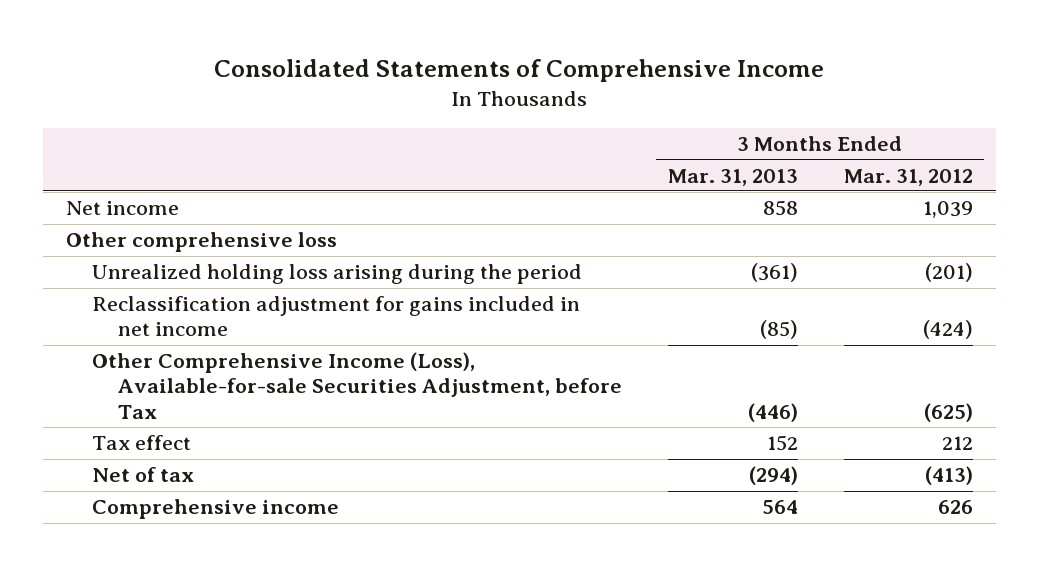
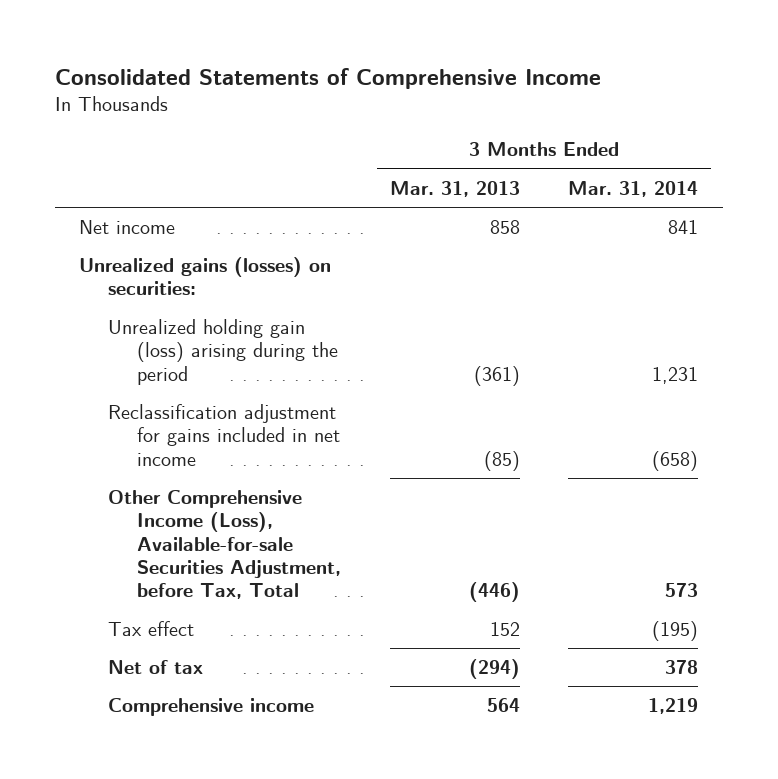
[843,168,973,186] Mar. 31, 2012 -> none
none -> [568,180,699,197] Mar. 31, 2014
[66,232,338,253] Other comprehensive loss -> none
none -> [79,256,332,296] Unrealized gains (losses) on securities:
[92,264,583,285] Unrealized holding loss arising during the period -> [108,318,338,385] Unrealized holding gain (loss) arising during the period
[92,352,623,419] Other Comprehensive Income (Loss), Available-for-sale Securities Adjustment, before Tax -> [108,489,341,600] Other Comprehensive Income (Loss), Available-for-sale Securities Adjustment, before Tax, Total

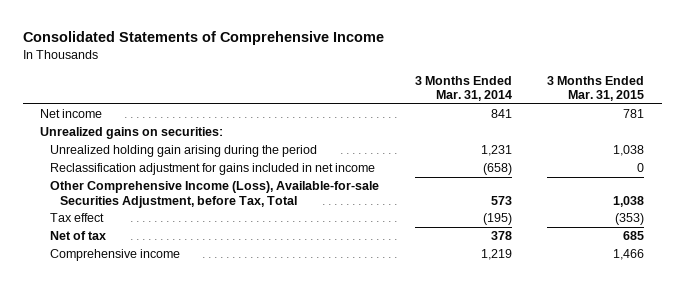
[389,180,520,197] Mar. 31, 2013 -> none
none -> [547,75,645,102] 3 Months Ended Mar. 31, 2015
[79,256,332,296] Unrealized gains (losses) on securities: -> [40,127,224,140] Unrealized gains on securities:
[108,318,338,385] Unrealized holding gain (loss) arising during the period -> [50,145,318,158] Unrealized holding gain arising during the period

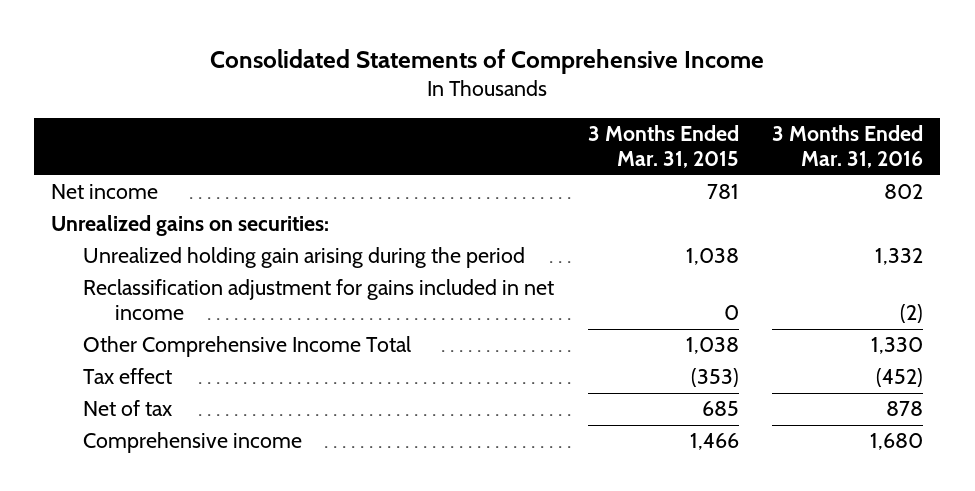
[414,75,512,102] 3 Months Ended Mar. 31, 2014 -> none
none -> [772,125,924,169] 3 Months Ended Mar. 31, 2016
[50,181,380,208] Other Comprehensive Income (Loss), Available-for-sale Securities Adjustment, before Tax, Total -> [83,336,412,358] Other Comprehensive Income Total

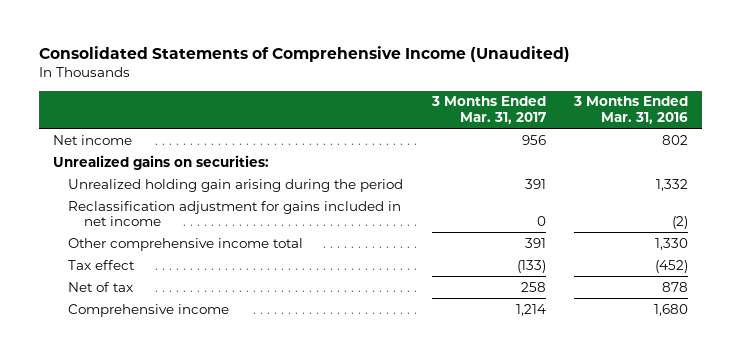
[210,48,765,74] Consolidated Statements of Comprehensive Income -> [38,46,570,63] Consolidated Statements of Comprehensive Income (Unaudited)
[587,125,739,169] 3 Months Ended Mar. 31, 2015 -> none
none -> [430,96,546,124] 3 Months Ended Mar. 31, 2017
[83,336,412,358] Other Comprehensive Income Total -> [68,237,304,251] Other comprehensive income total

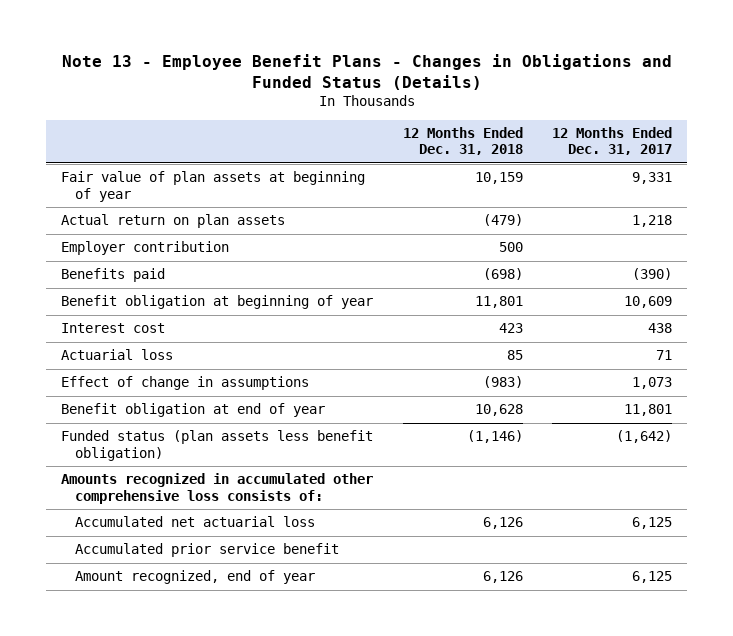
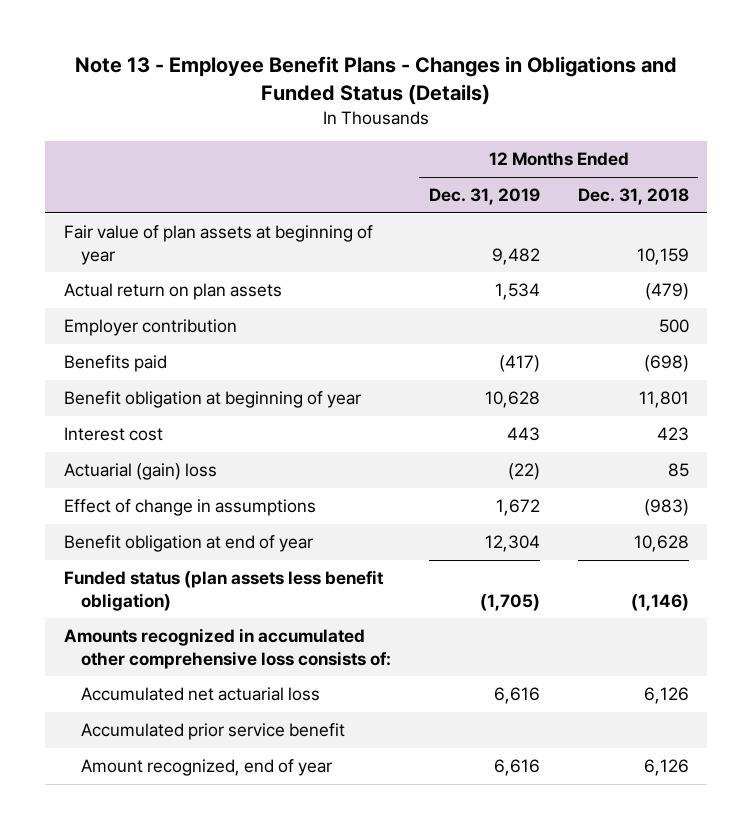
[552,126,673,156] 12 Months Ended Dec. 31, 2017 -> none
none -> [428,188,540,206] Dec. 31, 2019
[60,349,173,361] Actuarial loss -> [63,463,217,481] Actuarial (gain) loss

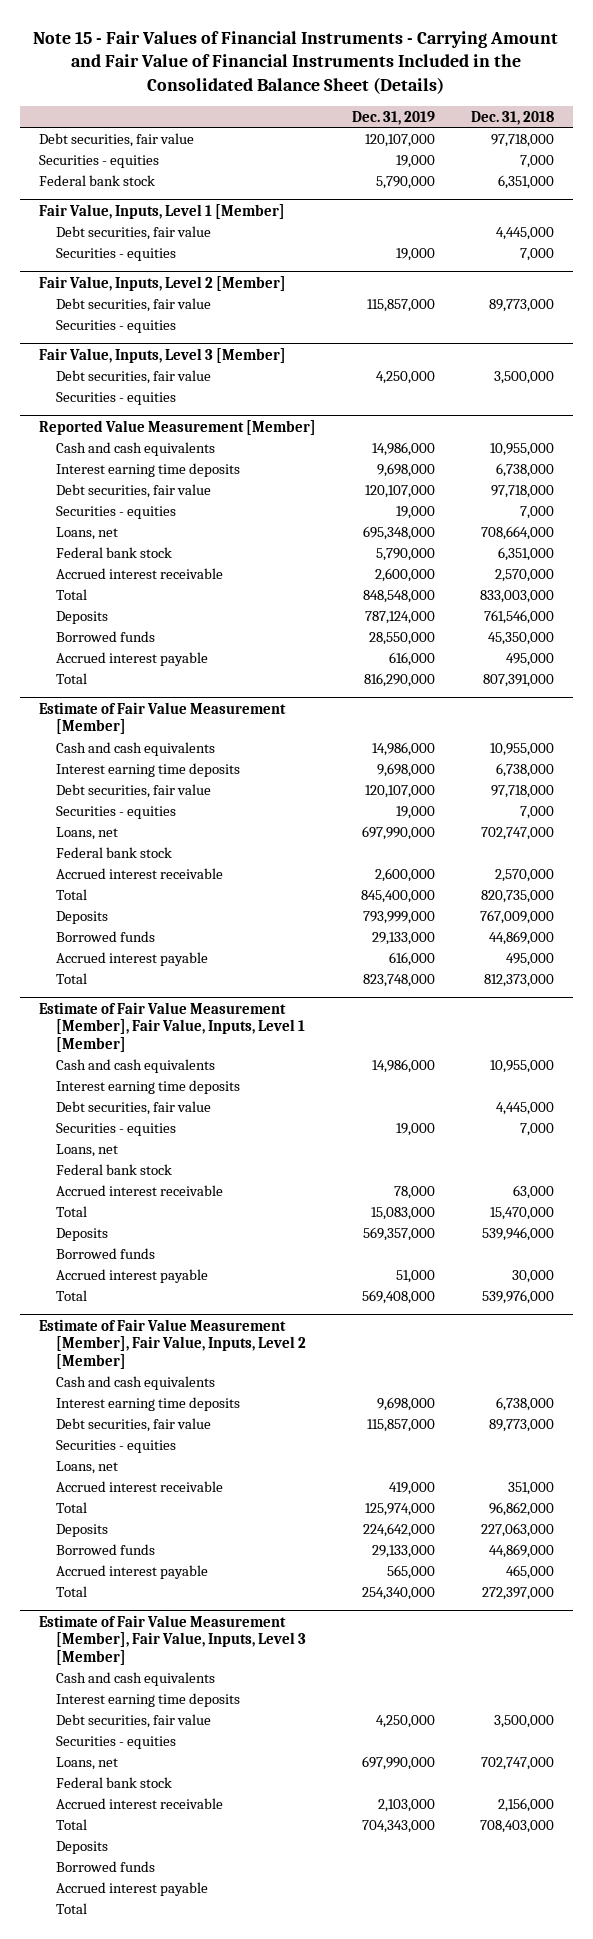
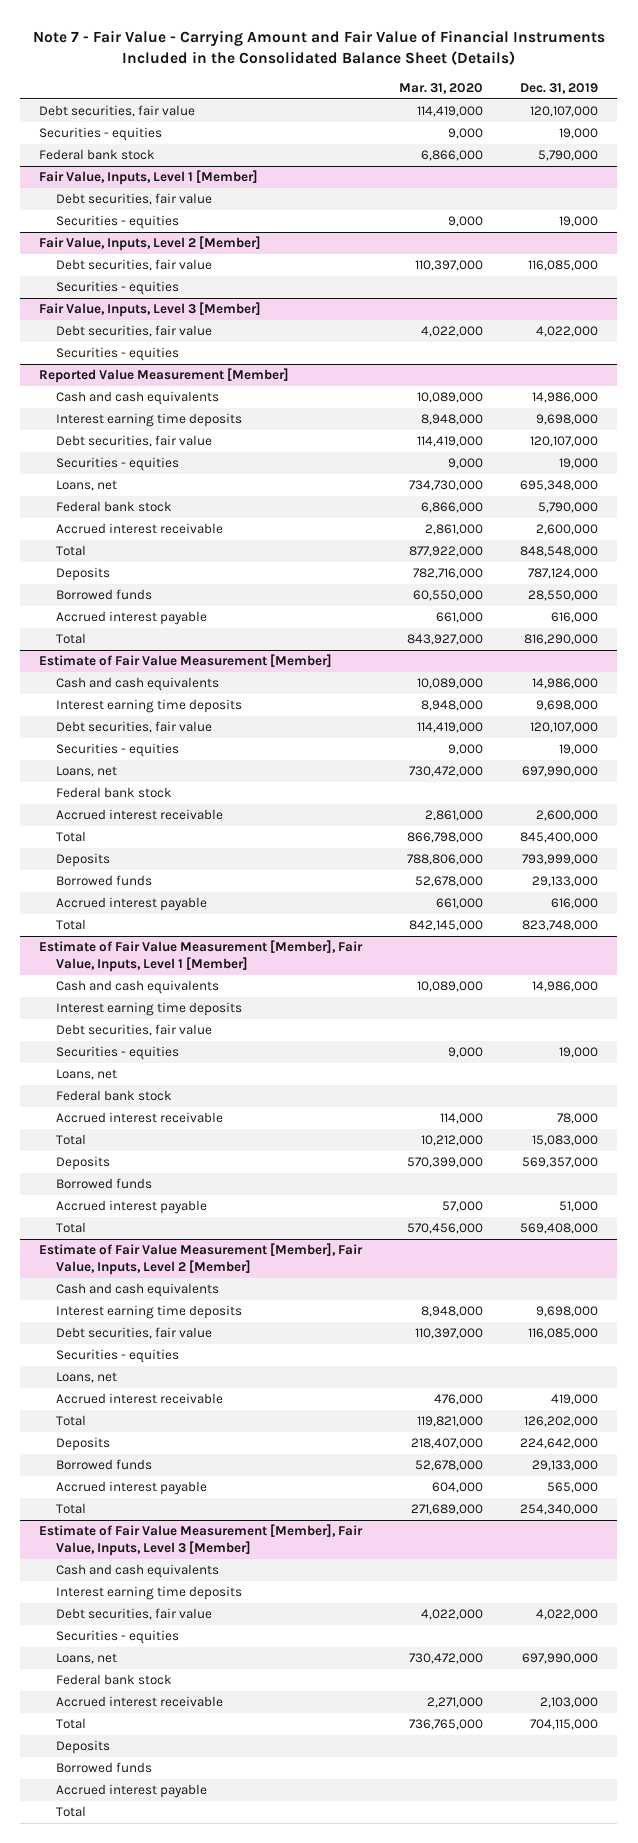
[33,30,559,94] Note 15 - Fair Values of Financial Instruments - Carrying Amount and Fair Value of Financial Instruments Included in the Consolidated Balance Sheet (Details) -> [32,29,605,65] Note 7 - Fair Value - Carrying Amount and Fair Value of Financial Instruments Included in the Consolidated Balance Sheet (Details)
[471,110,555,125] Dec. 31, 2018 -> none
none -> [399,82,484,94] Mar. 31, 2020
[366,298,435,312] 115,857,000 -> [528,260,599,272] 116,085,000
[375,370,435,384] 4,250,000 -> [536,326,599,338] 4,022,000
[366,1418,435,1432] 115,857,000 -> [528,1328,599,1340] 116,085,000
[364,1502,435,1516] 125,974,000 -> [524,1416,599,1428] 126,202,000
[375,1714,435,1728] 4,250,000 -> [536,1609,599,1621] 4,022,000
[361,1819,435,1833] 704,343,000 -> [530,1719,599,1731] 704,115,000

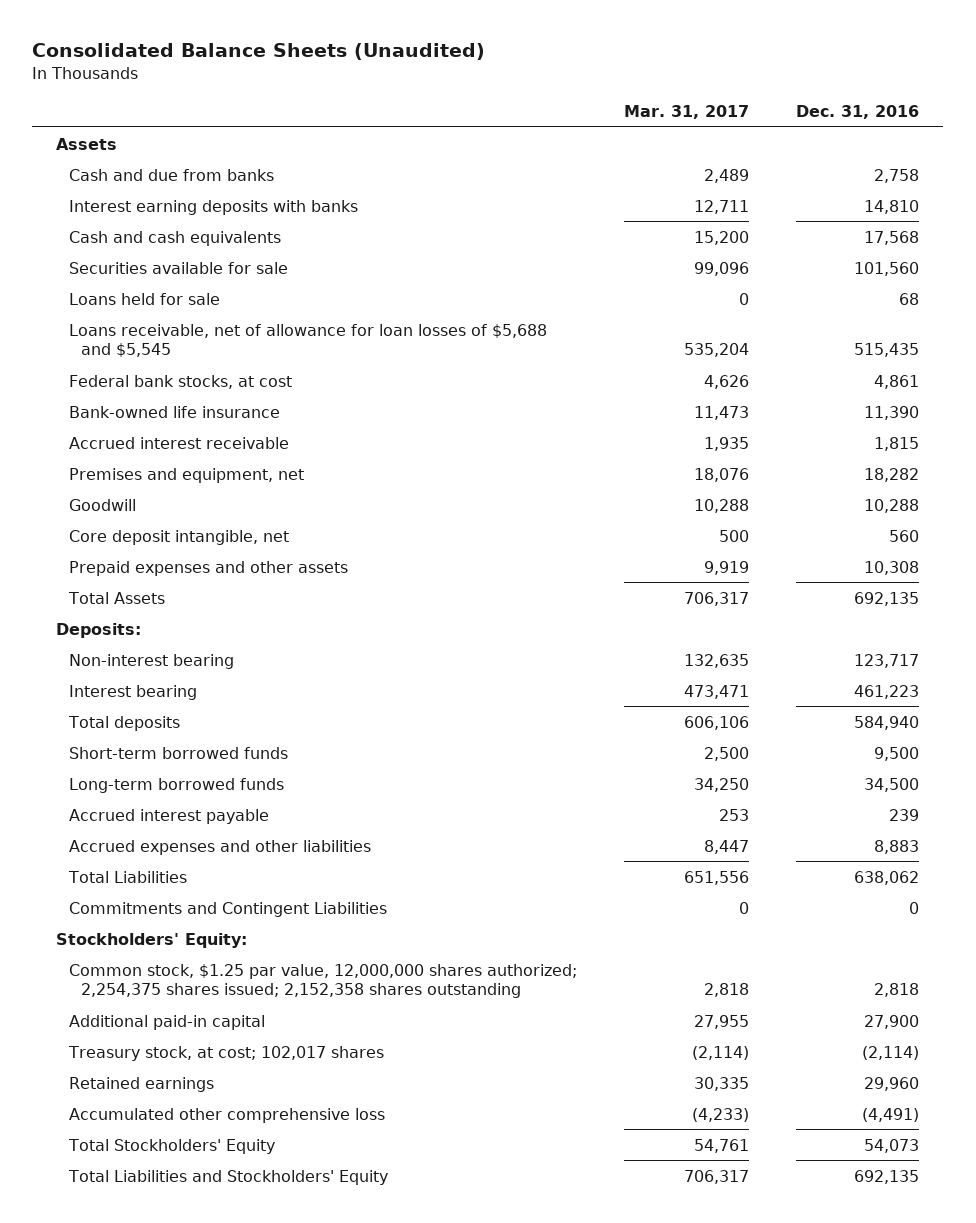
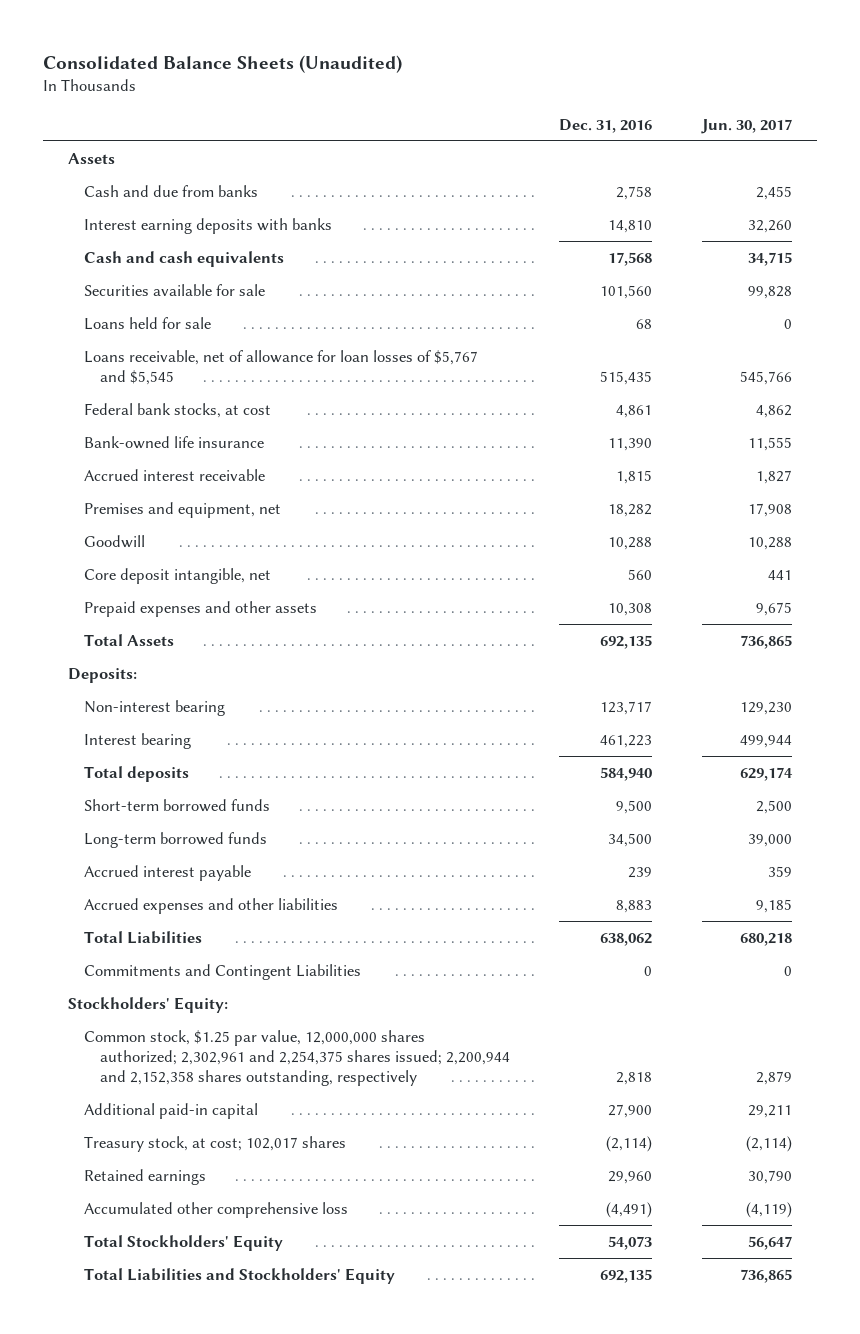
[624,104,750,119] Mar. 31, 2017 -> none
none -> [701,118,793,134] Jun. 30, 2017
[68,323,547,358] Loans receivable, net of allowance for loan losses of $5,688 and $5,545 -> [83,349,478,385] Loans receivable, net of allowance for loan losses of $5,767 and $5,545
[68,963,577,999] Common stock, $1.25 par value, 12,000,000 shares authorized; 2,254,375 shares issued; 2,152,358 shares outstanding -> [83,1029,510,1086] Common stock, $1.25 par value, 12,000,000 shares authorized; 2,302,961 and 2,254,375 shares issued; 2,200,944 and 2,152,358 shares outstanding, respectively

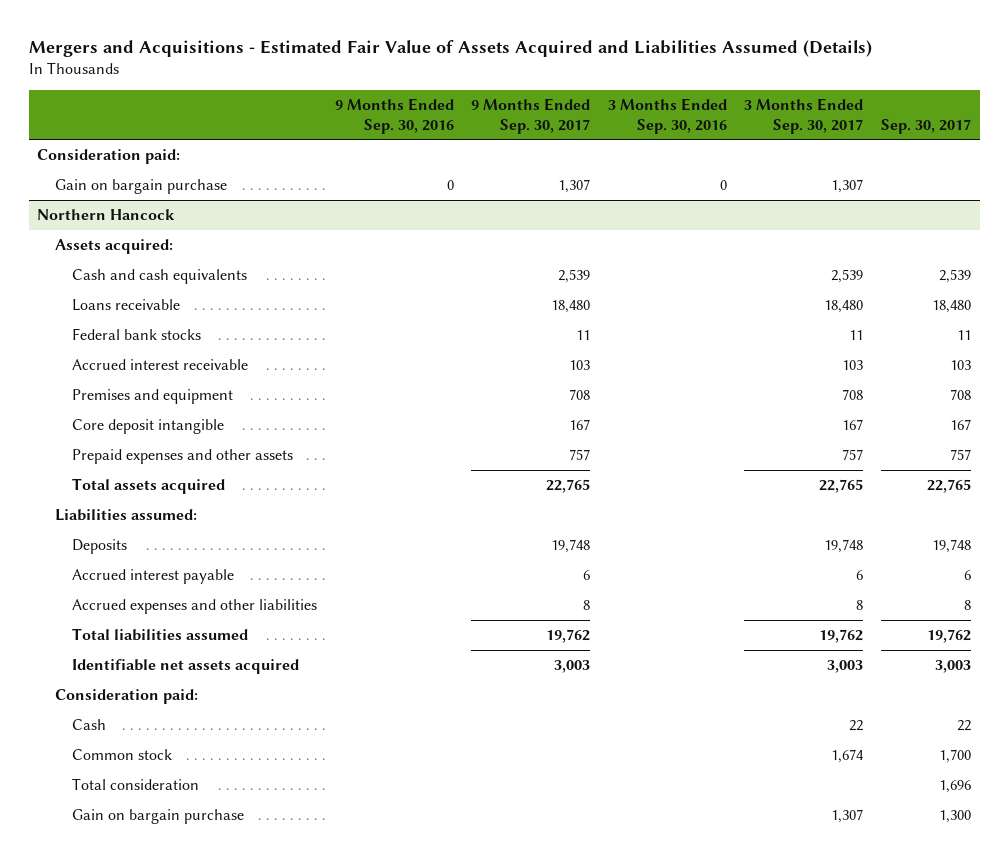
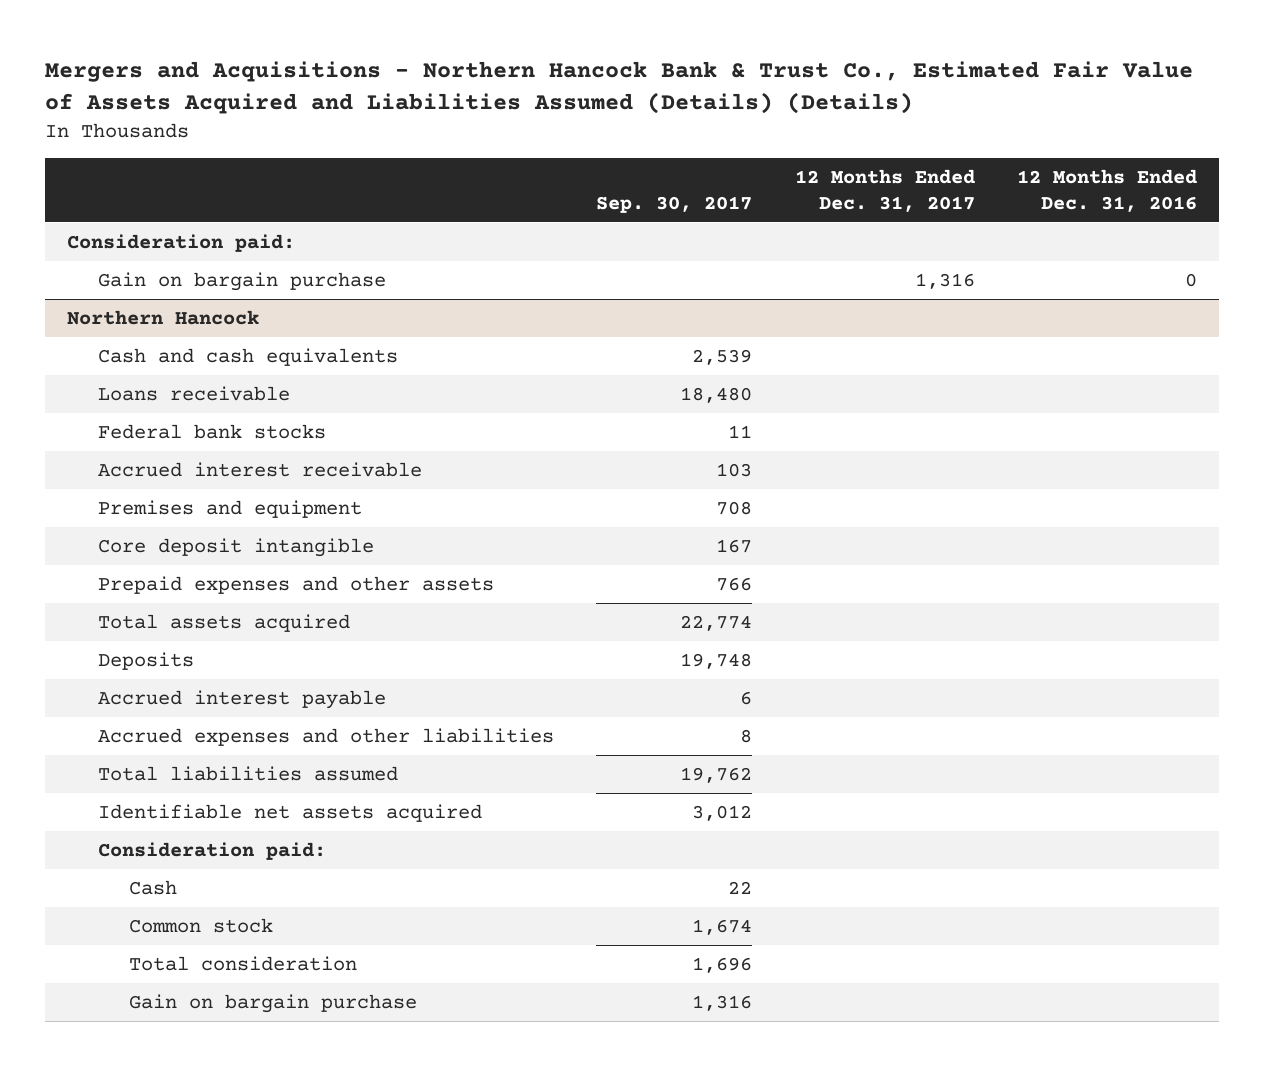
[28,40,872,58] Mergers and Acquisitions - Estimated Fair Value of Assets Acquired and Liabilities Assumed (Details) -> [45,61,1194,115] Mergers and Acquisitions - Northern Hancock Bank & Trust Co., Estimated Fair Value of Assets Acquired and Liabilities Assumed (Details) (Details)
[334,98,454,134] 9 Months Ended Sep. 30, 2016 -> none
[471,98,591,134] 9 Months Ended Sep. 30, 2017 -> none
[607,98,727,134] 3 Months Ended Sep. 30, 2016 -> none
[744,98,864,134] 3 Months Ended Sep. 30, 2017 -> none
none -> [794,168,975,212] 12 Months Ended Dec. 31, 2017
none -> [1017,168,1198,212] 12 Months Ended Dec. 31, 2016
[54,239,173,255] Assets acquired: -> none
[54,509,197,522] Liabilities assumed: -> none
[949,449,971,461] 757 -> [716,576,753,591] 766
[926,479,971,494] 22,765 -> [680,614,753,631] 22,774
[934,660,971,674] 3,003 -> [692,804,753,821] 3,012
[938,749,971,764] 1,700 -> [692,918,753,935] 1,674
[938,810,971,824] 1,300 -> [692,994,753,1011] 1,316

